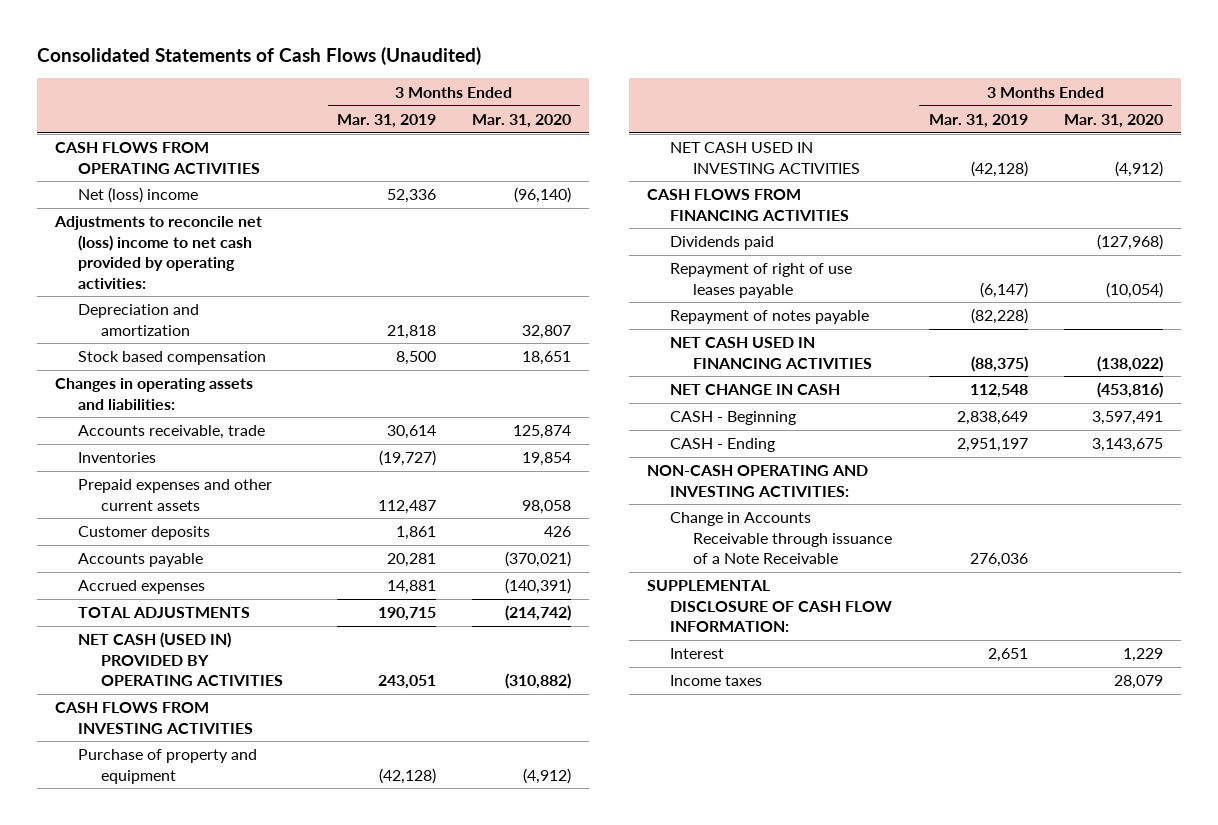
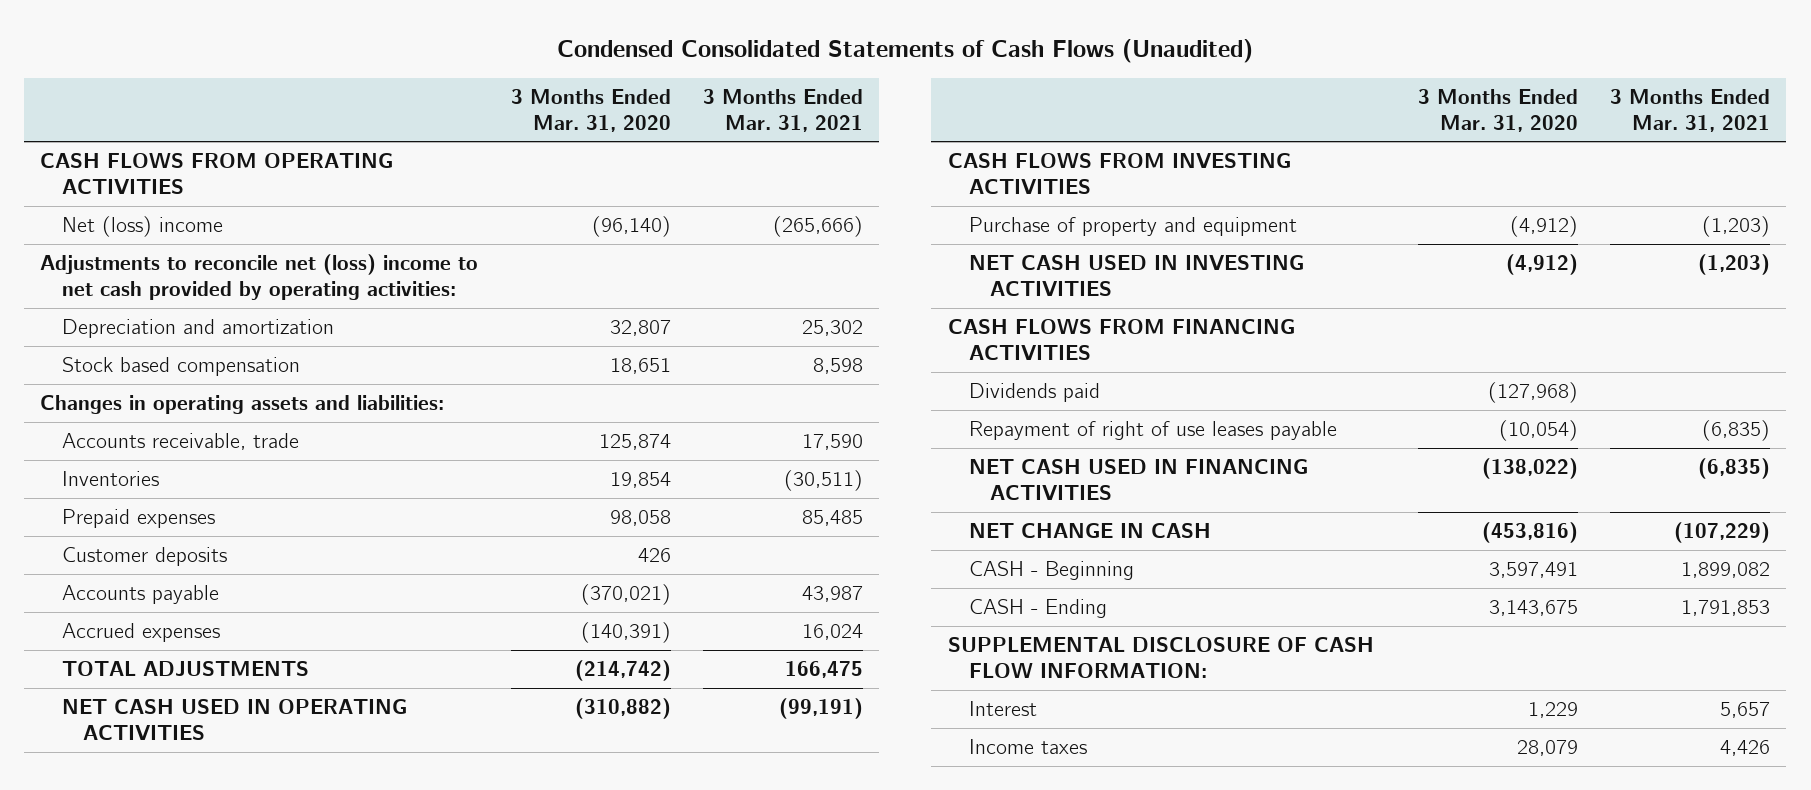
[37,47,482,66] Consolidated Statements of Cash Flows (Unaudited) -> [557,38,1254,63] Condensed Consolidated Statements of Cash Flows (Unaudited)
[336,113,436,128] Mar. 31, 2019 -> none
none -> [703,88,864,132] 3 Months Ended Mar. 31, 2021
[78,479,273,511] Prepaid expenses and other current assets -> [61,508,215,528] Prepaid expenses
[78,632,284,687] NET CASH (USED IN) PROVIDED BY OPERATING ACTIVITIES -> [61,698,407,741] NET CASH USED IN OPERATING ACTIVITIES
[670,310,870,325] Repayment of notes payable -> none
[647,465,869,497] NON-CASH OPERATING AND INVESTING ACTIVITIES: -> none
[670,512,893,565] Change in Accounts Receivable through issuance of a Note Receivable -> none

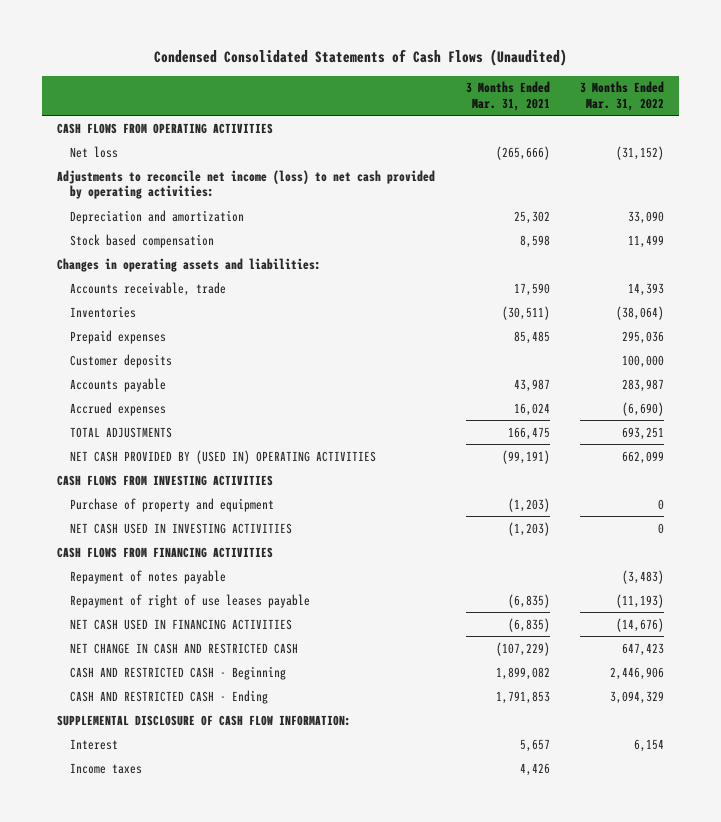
[510,88,671,132] 3 Months Ended Mar. 31, 2020 -> none
none -> [580,81,665,111] 3 Months Ended Mar. 31, 2022
[61,215,223,237] Net (loss) income -> [69,145,118,158] Net loss
[40,253,479,301] Adjustments to reconcile net (loss) income to net cash provided by operating activities: -> [57,169,436,200] Adjustments to reconcile net income (loss) to net cash provided by operating activities:
[61,698,407,741] NET CASH USED IN OPERATING ACTIVITIES -> [69,449,376,464] NET CASH PROVIDED BY (USED IN) OPERATING ACTIVITIES
[968,382,1100,402] Dividends paid -> none
none -> [69,569,226,584] Repayment of notes payable
[968,522,1211,538] NET CHANGE IN CASH -> [69,642,298,654] NET CHANGE IN CASH AND RESTRICTED CASH
[968,560,1134,580] CASH - Beginning -> [69,665,286,680] CASH AND RESTRICTED CASH - Beginning
[968,598,1107,618] CASH - Ending -> [69,689,268,704] CASH AND RESTRICTED CASH - Ending

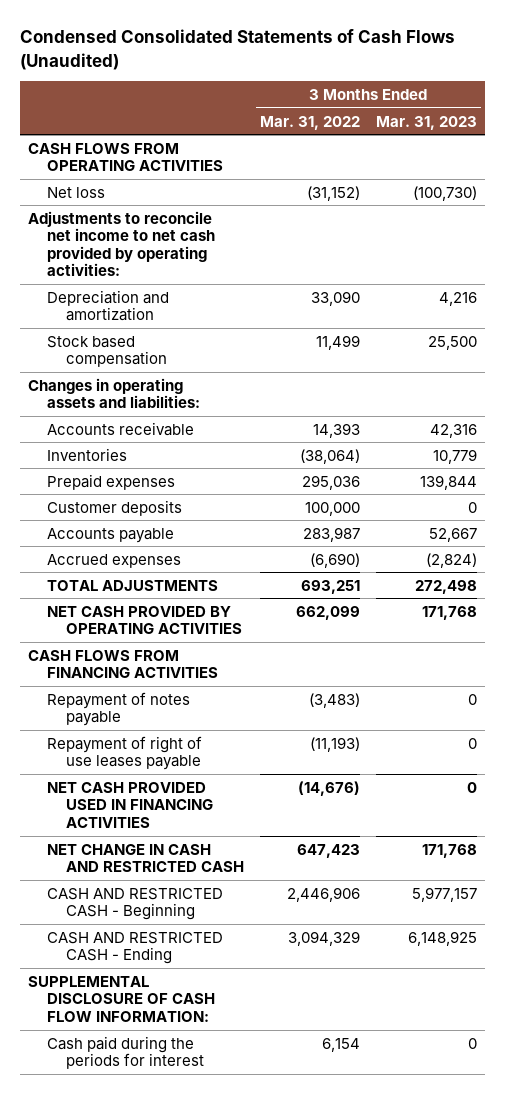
[465,81,550,111] 3 Months Ended Mar. 31, 2021 -> none
none -> [375,115,477,130] Mar. 31, 2023
[57,169,436,200] Adjustments to reconcile net income (loss) to net cash provided by operating activities: -> [28,210,216,277] Adjustments to reconcile net income to net cash provided by operating activities:
[69,281,226,296] Accounts receivable, trade -> [47,421,195,436] Accounts receivable
[57,474,274,486] CASH FLOWS FROM INVESTING ACTIVITIES -> none
[69,497,274,512] Purchase of property and equipment -> none
[69,522,292,534] NET CASH USED IN INVESTING ACTIVITIES -> none
[69,449,376,464] NET CASH PROVIDED BY (USED IN) OPERATING ACTIVITIES -> [47,605,242,635] NET CASH PROVIDED BY OPERATING ACTIVITIES
[69,618,292,630] NET CASH USED IN FINANCING ACTIVITIES -> [47,781,213,828] NET CASH PROVIDED USED IN FINANCING ACTIVITIES
[69,762,142,774] Income taxes -> none
[69,738,118,750] Interest -> [47,1035,204,1070] Cash paid during the periods for interest

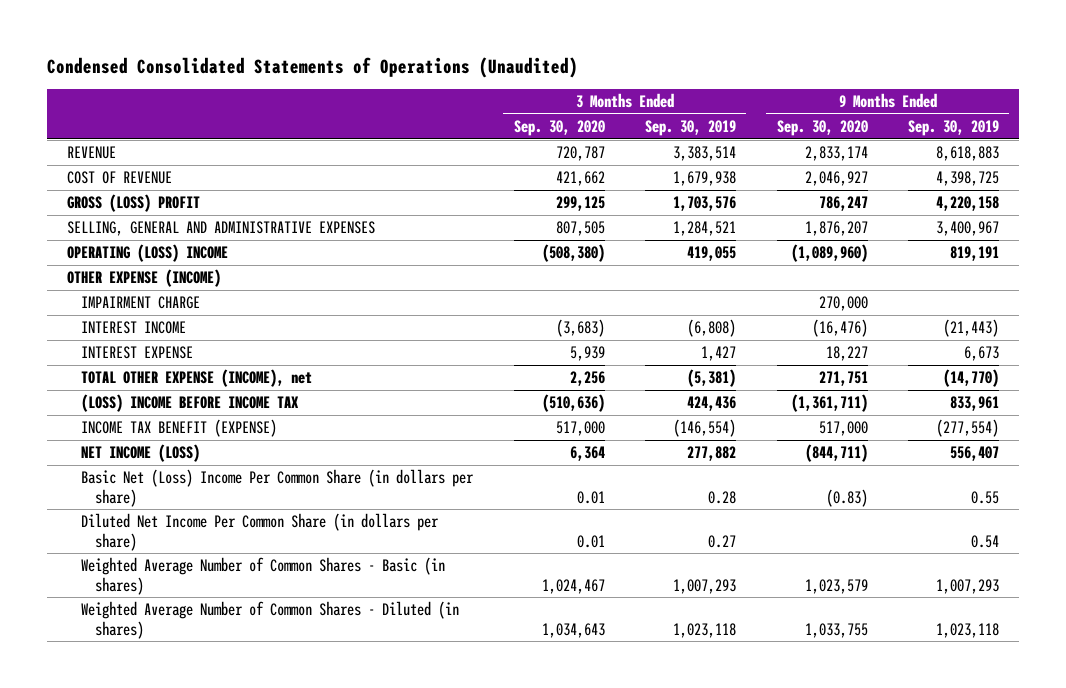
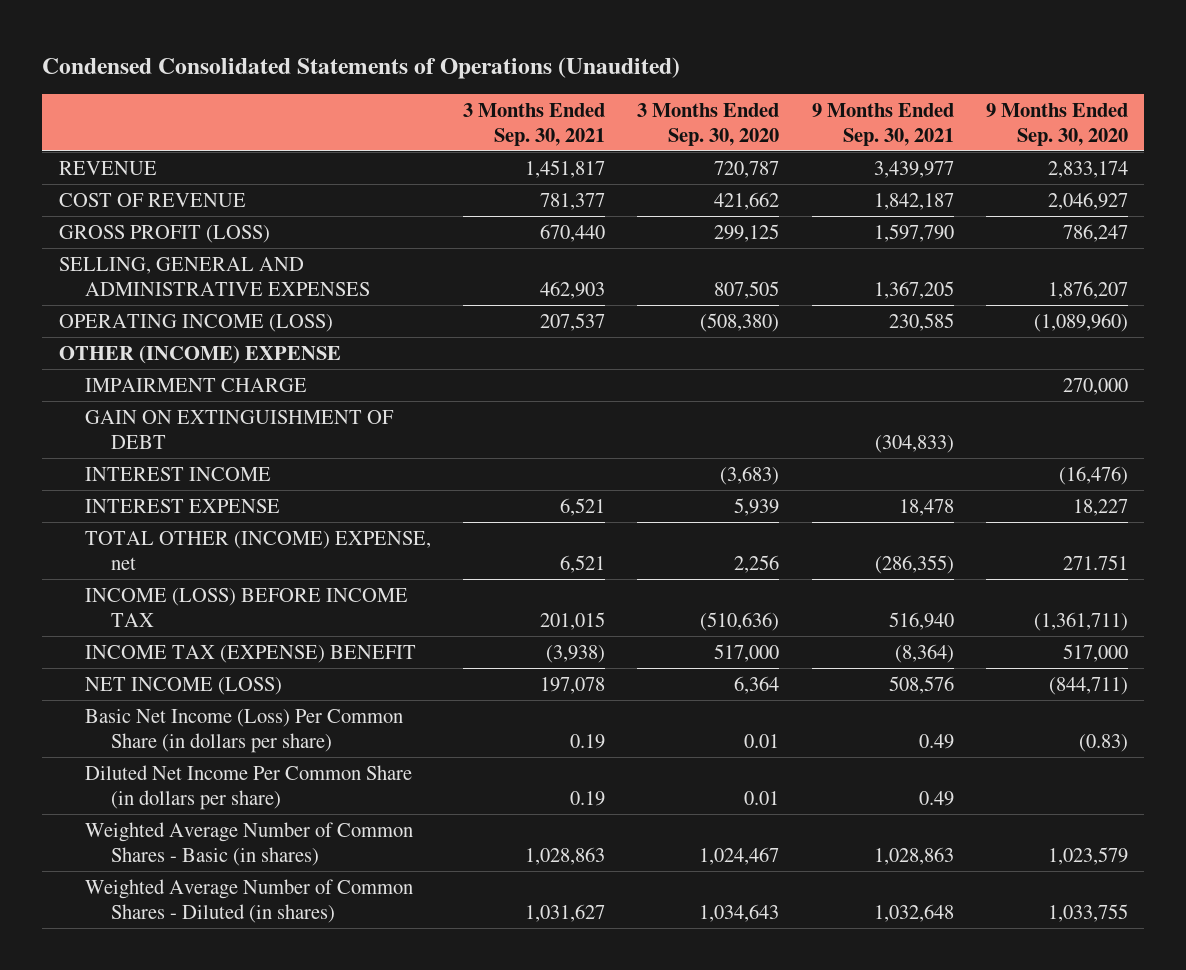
[645,120,737,137] Sep. 30, 2019 -> none
[908,120,1000,137] Sep. 30, 2019 -> none
none -> [463,102,606,146] 3 Months Ended Sep. 30, 2021
none -> [811,102,954,146] 9 Months Ended Sep. 30, 2021
[67,194,201,213] GROSS (LOSS) PROFIT -> [58,224,270,243] GROSS PROFIT (LOSS)
[67,244,229,263] OPERATING (LOSS) INCOME -> [58,313,333,332] OPERATING INCOME (LOSS)
[67,269,222,288] OTHER EXPENSE (INCOME) -> [58,344,341,364] OTHER (INCOME) EXPENSE
none -> [84,409,394,449] GAIN ON EXTINGUISHMENT OF DEBT
[81,369,313,388] TOTAL OTHER EXPENSE (INCOME), net -> [84,530,431,570] TOTAL OTHER (INCOME) EXPENSE, net
[818,371,868,387] 271,751 -> [1062,554,1128,570] 271.751
[81,394,300,413] (LOSS) INCOME BEFORE INCOME TAX -> [84,587,408,627] INCOME (LOSS) BEFORE INCOME TAX
[81,419,278,438] INCOME TAX BENEFIT (EXPENSE) -> [84,644,416,663] INCOME TAX (EXPENSE) BENEFIT
[81,469,475,507] Basic Net (Loss) Income Per Common Share (in dollars per share) -> [84,708,403,753] Basic Net Income (Loss) Per Common Share (in dollars per share)

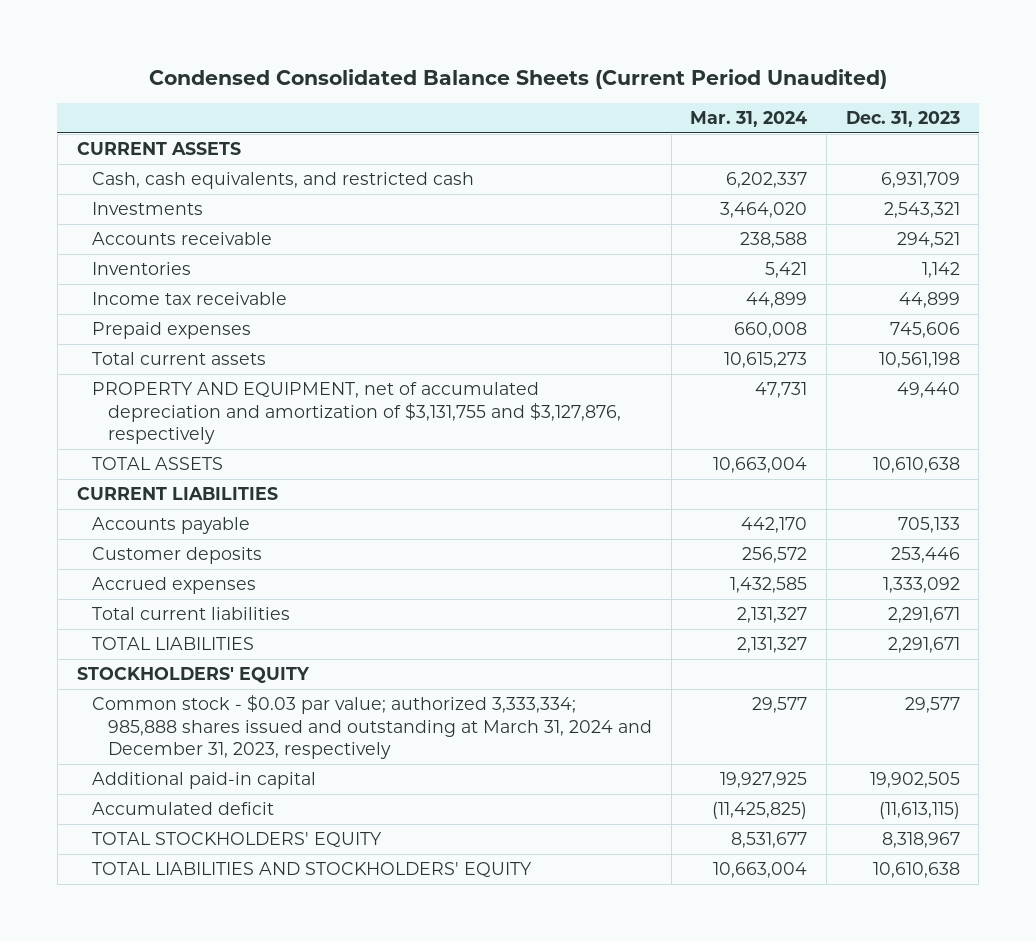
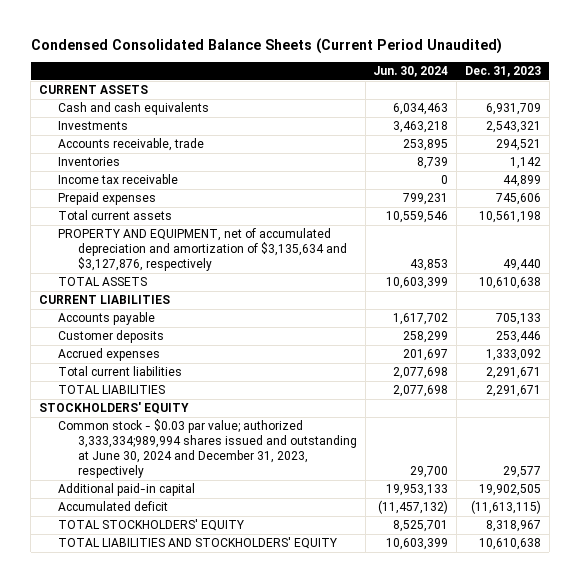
[690,110,808,127] Mar. 31, 2024 -> none
none -> [373,66,449,78] Jun. 30, 2024
[92,172,475,190] Cash, cash equivalents, and restricted cash -> [58,102,210,116] Cash and cash equivalents
[92,232,273,246] Accounts receivable -> [58,138,205,152] Accounts receivable, trade
[92,382,622,444] PROPERTY AND EQUIPMENT, net of accumulated depreciation and amortization of $3,131,755 and $3,127,876, respectively -> [58,228,347,272] PROPERTY AND EQUIPMENT, net of accumulated depreciation and amortization of $3,135,634 and $3,127,876, respectively
[92,695,653,759] Common stock - $0.03 par value; authorized 3,333,334; 985,888 shares issued and outstanding at March 31, 2024 and December 31, 2023, respectively -> [58,419,357,478] Common stock - $0.03 par value; authorized 3,333,334;989,994 shares issued and outstanding at June 30, 2024 and December 31, 2023, respectively

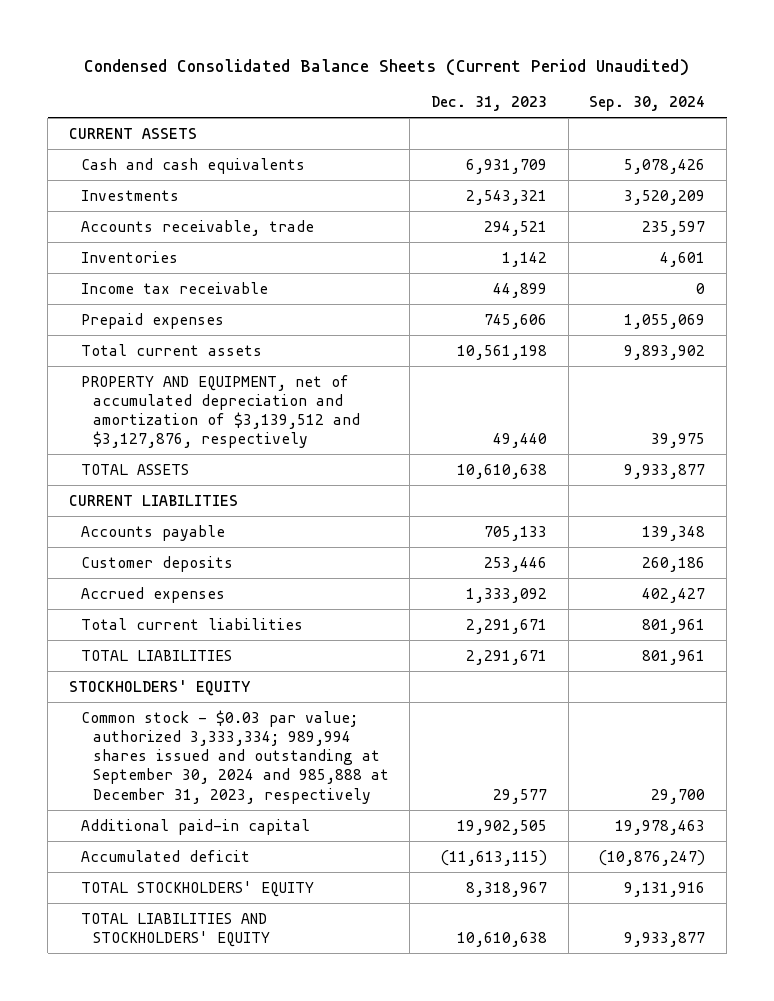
[373,66,449,78] Jun. 30, 2024 -> none
none -> [589,96,706,112] Sep. 30, 2024
[58,228,347,272] PROPERTY AND EQUIPMENT, net of accumulated depreciation and amortization of $3,135,634 and $3,127,876, respectively -> [80,374,360,449] PROPERTY AND EQUIPMENT, net of accumulated depreciation and amortization of $3,139,512 and $3,127,876, respectively
[58,419,357,478] Common stock - $0.03 par value; authorized 3,333,334;989,994 shares issued and outstanding at June 30, 2024 and December 31, 2023, respectively -> [80,709,389,804] Common stock - $0.03 par value; authorized 3,333,334; 989,994 shares issued and outstanding at September 30, 2024 and 985,888 at December 31, 2023, respectively

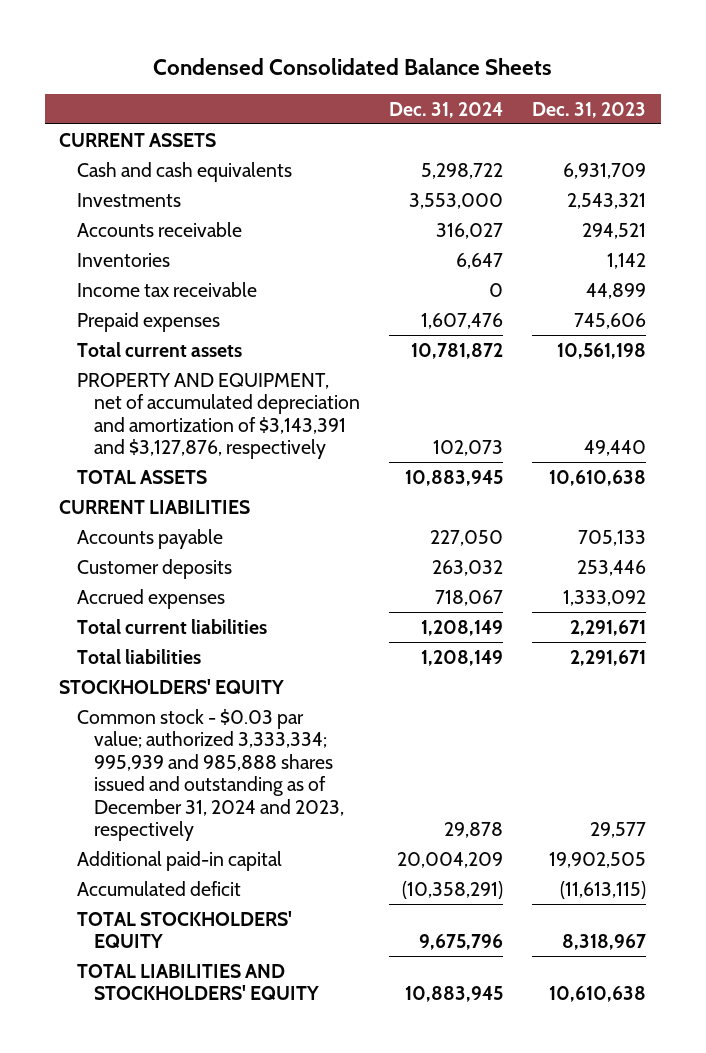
[84,58,690,76] Condensed Consolidated Balance Sheets (Current Period Unaudited) -> [152,57,552,75] Condensed Consolidated Balance Sheets
[589,96,706,112] Sep. 30, 2024 -> none
none -> [389,101,504,118] Dec. 31, 2024
[80,219,314,236] Accounts receivable, trade -> [76,221,242,237] Accounts receivable
[80,374,360,449] PROPERTY AND EQUIPMENT, net of accumulated depreciation and amortization of $3,139,512 and $3,127,876, respectively -> [76,372,360,460] PROPERTY AND EQUIPMENT, net of accumulated depreciation and amortization of $3,143,391 and $3,127,876, respectively
[80,649,232,661] TOTAL LIABILITIES -> [76,648,201,664] Total liabilities
[80,709,389,804] Common stock - $0.03 par value; authorized 3,333,334; 989,994 shares issued and outstanding at September 30, 2024 and 985,888 at December 31, 2023, respectively -> [76,708,344,842] Common stock - $0.03 par value; authorized 3,333,334; 995,939 and 985,888 shares issued and outstanding as of December 31, 2024 and 2023, respectively

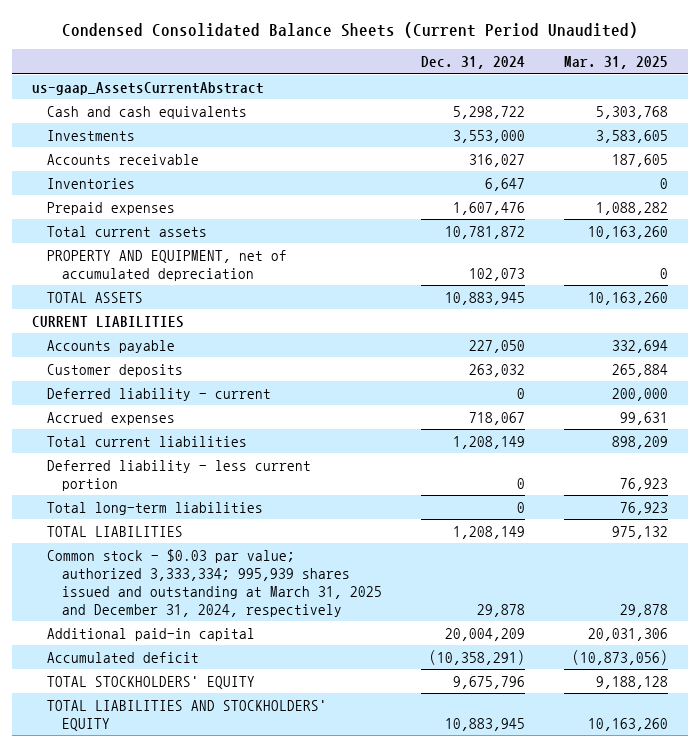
[152,57,552,75] Condensed Consolidated Balance Sheets -> [62,21,639,38] Condensed Consolidated Balance Sheets (Current Period Unaudited)
[532,101,647,118] Dec. 31, 2023 -> none
none -> [564,56,669,70] Mar. 31, 2025
[59,132,217,147] CURRENT ASSETS -> [31,81,264,95] us-gaap_AssetsCurrentAbstract
[76,281,257,297] Income tax receivable -> none
[76,372,360,460] PROPERTY AND EQUIPMENT, net of accumulated depreciation and amortization of $3,143,391 and $3,127,876, respectively -> [47,249,288,281] PROPERTY AND EQUIPMENT, net of accumulated depreciation
none -> [47,387,272,401] Deferred liability - current
[59,678,285,694] STOCKHOLDERS' EQUITY -> none
none -> [47,459,312,491] Deferred liability - less current portion
none -> [47,501,264,515] Total long-term liabilities
[76,648,201,664] Total liabilities -> [47,525,184,537] TOTAL LIABILITIES
[76,708,344,842] Common stock - $0.03 par value; authorized 3,333,334; 995,939 and 985,888 shares issued and outstanding as of December 31, 2024 and 2023, respectively -> [47,548,383,617] Common stock - $0.03 par value; authorized 3,333,334; 995,939 shares issued and outstanding at March 31, 2025 and December 31, 2024, respectively

